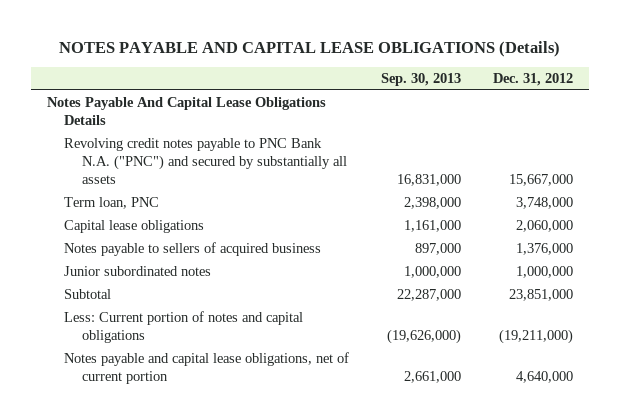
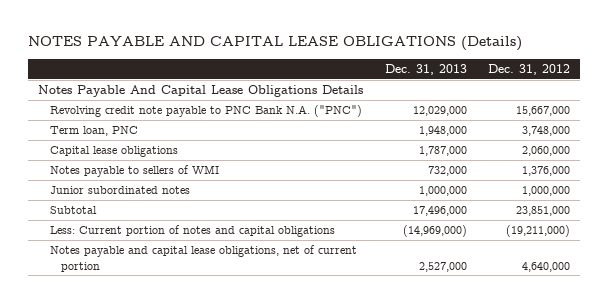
[381,73,462,87] Sep. 30, 2013 -> none
none -> [384,63,467,75] Dec. 31, 2013
[64,137,347,185] Revolving credit notes payable to PNC Bank N.A. ("PNC") and secured by substantially all assets -> [49,105,362,118] Revolving credit note payable to PNC Bank N.A. ("PNC")
[64,241,322,256] Notes payable to sellers of acquired business -> [49,165,219,178] Notes payable to sellers of WMI

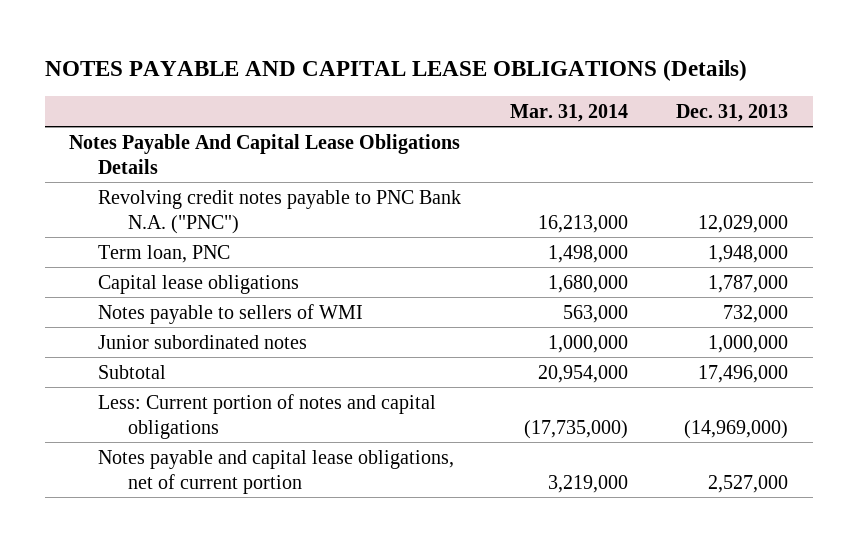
[487,63,570,75] Dec. 31, 2012 -> none
none -> [509,103,628,122] Mar. 31, 2014
[49,105,362,118] Revolving credit note payable to PNC Bank N.A. ("PNC") -> [98,189,462,234] Revolving credit notes payable to PNC Bank N.A. ("PNC")

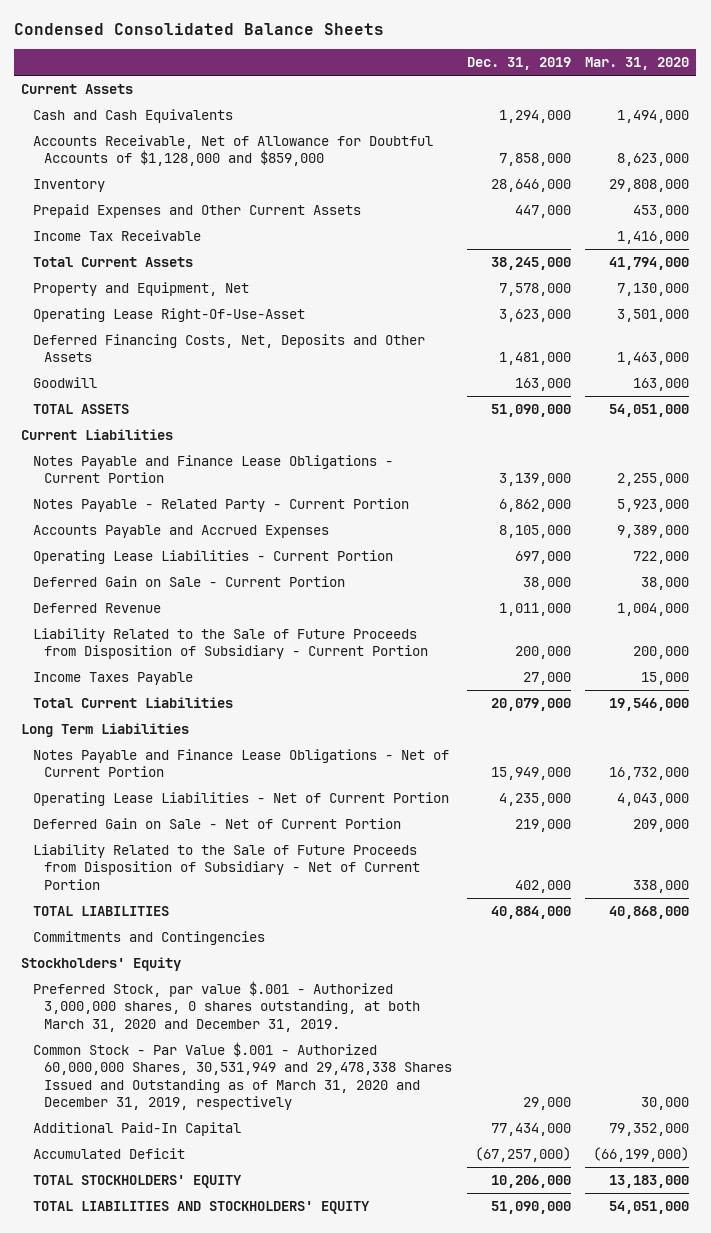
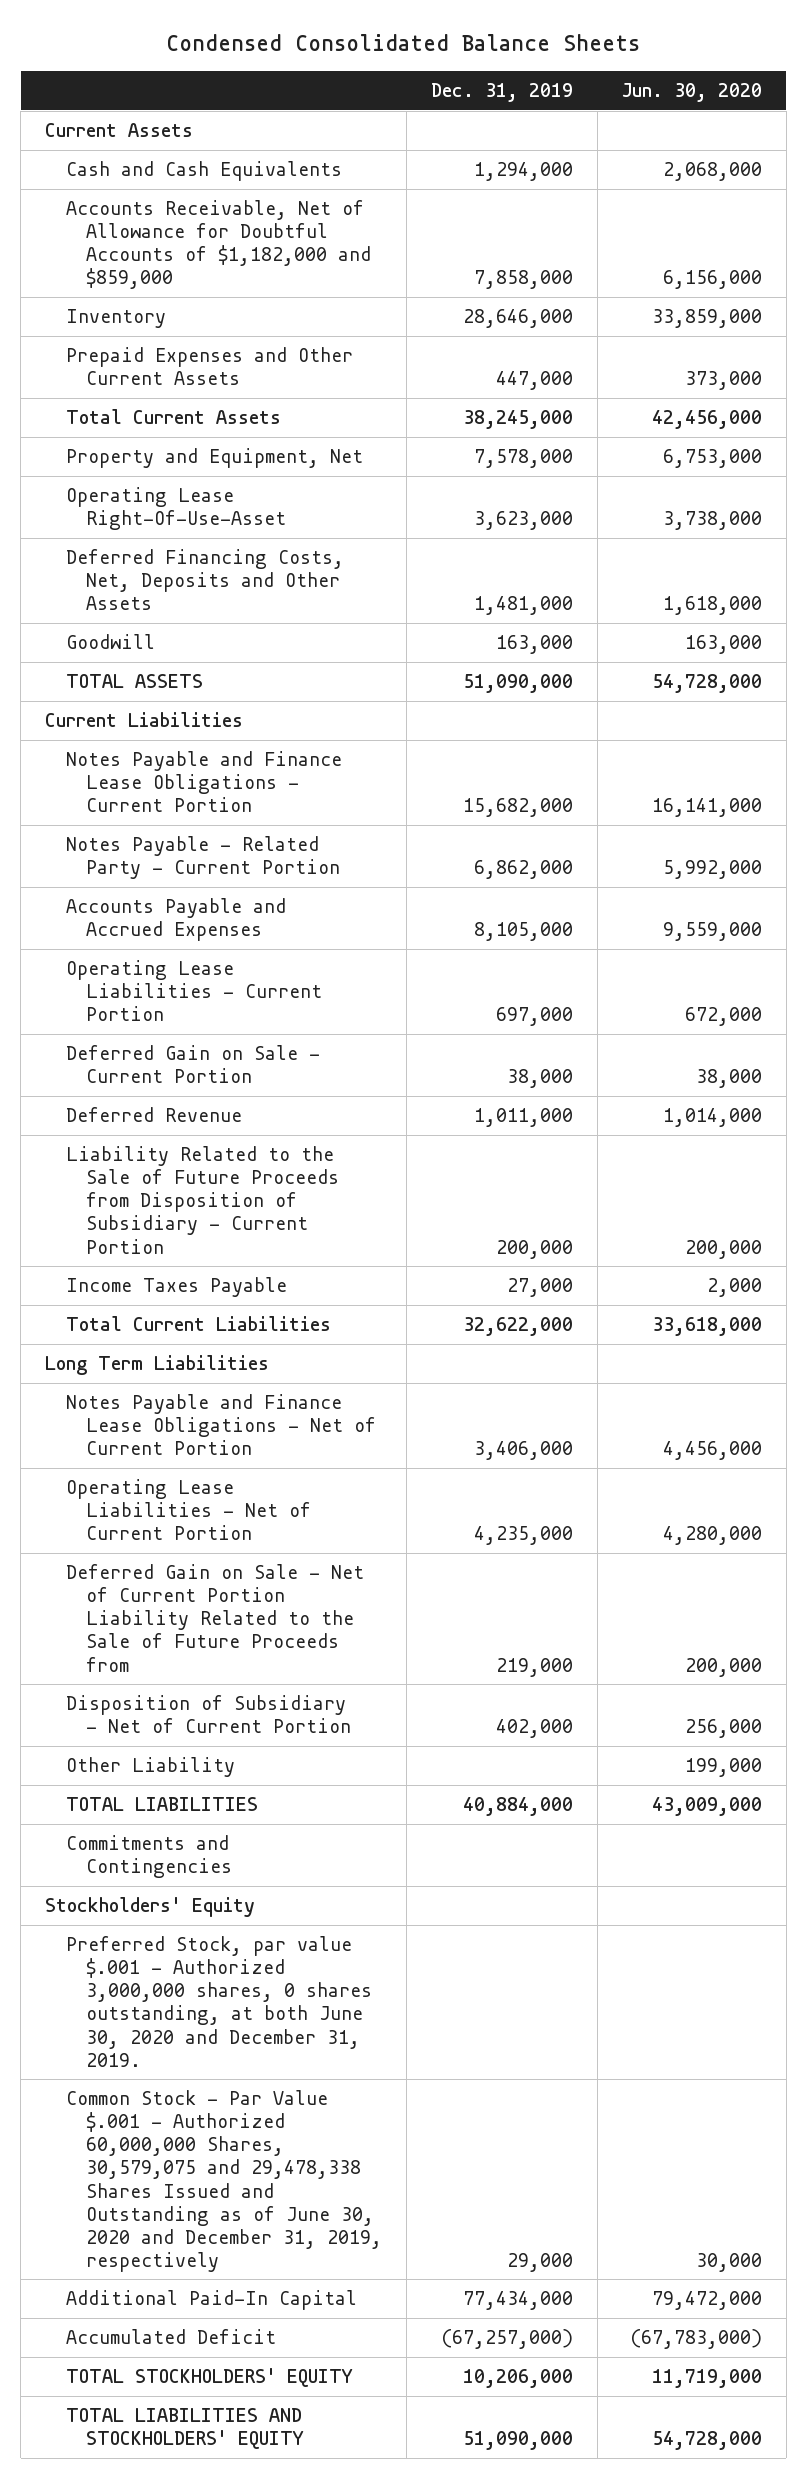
[585,57,690,71] Mar. 31, 2020 -> none
none -> [621,83,762,103] Jun. 30, 2020
[32,135,433,167] Accounts Receivable, Net of Allowance for Doubtful Accounts of $1,128,000 and $859,000 -> [65,200,371,290] Accounts Receivable, Net of Allowance for Doubtful Accounts of $1,182,000 and $859,000
[32,230,201,242] Income Tax Receivable -> none
[498,473,571,487] 3,139,000 -> [462,798,573,818] 15,682,000
[490,698,571,712] 20,079,000 -> [462,1317,573,1337] 32,622,000
[490,767,571,781] 15,949,000 -> [473,1441,573,1461] 3,406,000
[32,818,401,830] Deferred Gain on Sale - Net of Current Portion -> [65,1564,364,1672] Deferred Gain on Sale - Net of Current Portion Liability Related to the Sale of Future Proceeds from
[32,844,421,890] Liability Related to the Sale of Future Proceeds from Disposition of Subsidiary - Net of Current Portion -> [65,1695,351,1734] Disposition of Subsidiary - Net of Current Portion
none -> [65,1757,235,1778] Other Liability
[32,981,421,1032] Preferred Stock, par value $.001 - Authorized 3,000,000 shares, 0 shares outstanding, at both March 31, 2020 and December 31, 2019. -> [65,1936,372,2067] Preferred Stock, par value $.001 - Authorized 3,000,000 shares, 0 shares outstanding, at both June 30, 2020 and December 31, 2019.
[32,1042,453,1111] Common Stock - Par Value $.001 - Authorized 60,000,000 Shares, 30,531,949 and 29,478,338 Shares Issued and Outstanding as of March 31, 2020 and December 31, 2019, respectively -> [65,2090,382,2272] Common Stock - Par Value $.001 - Authorized 60,000,000 Shares, 30,579,075 and 29,478,338 Shares Issued and Outstanding as of June 30, 2020 and December 31, 2019, respectively

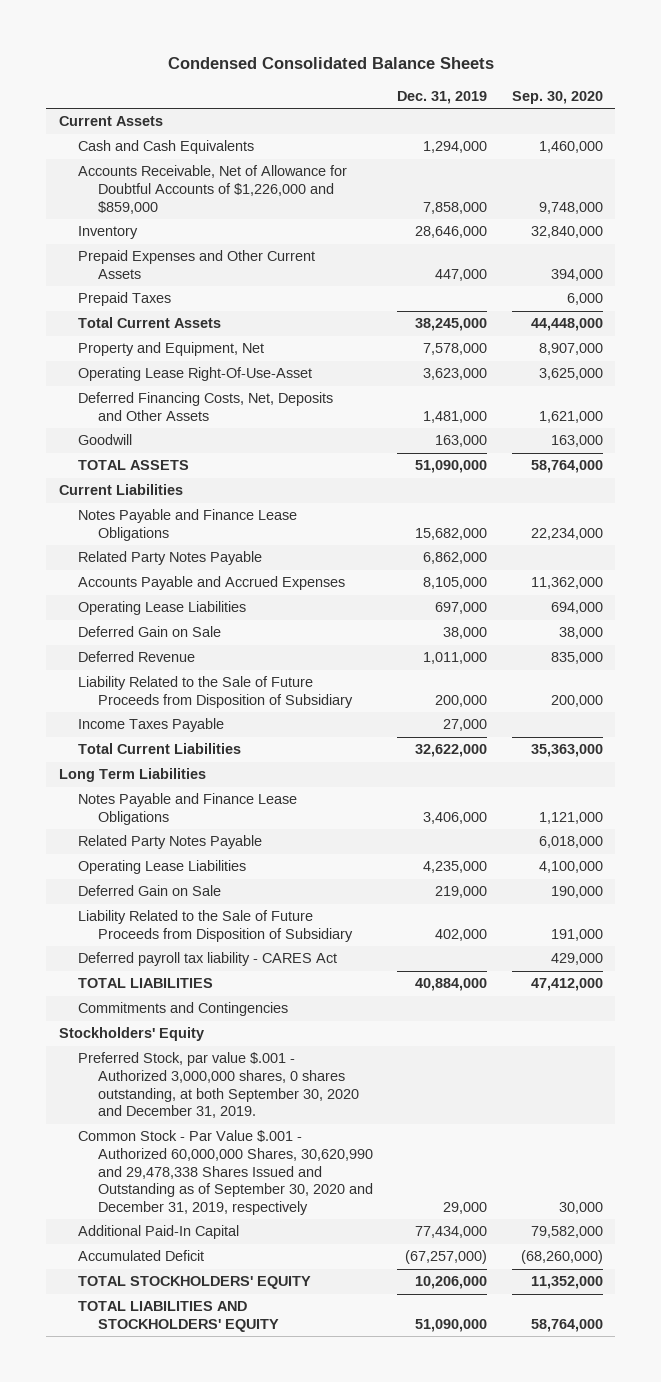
[621,83,762,103] Jun. 30, 2020 -> none
none -> [511,90,603,104] Sep. 30, 2020
[65,200,371,290] Accounts Receivable, Net of Allowance for Doubtful Accounts of $1,182,000 and $859,000 -> [78,165,348,214] Accounts Receivable, Net of Allowance for Doubtful Accounts of $1,226,000 and $859,000
none -> [78,292,172,307] Prepaid Taxes
[65,751,342,813] Notes Payable and Finance Lease Obligations - Current Portion -> [78,509,298,542] Notes Payable and Finance Lease Obligations
[65,836,340,880] Notes Payable - Related Party - Current Portion -> [78,551,263,566] Related Party Notes Payable
[65,960,322,1022] Operating Lease Liabilities - Current Portion -> [78,601,247,616] Operating Lease Liabilities
[65,1045,320,1084] Deferred Gain on Sale - Current Portion -> [78,626,222,638] Deferred Gain on Sale
[65,1146,339,1254] Liability Related to the Sale of Future Proceeds from Disposition of Subsidiary - Current Portion -> [78,676,353,709] Liability Related to the Sale of Future Proceeds from Disposition of Subsidiary
[65,1757,235,1778] Other Liability -> none
[65,1394,376,1456] Notes Payable and Finance Lease Obligations - Net of Current Portion -> [78,793,298,826] Notes Payable and Finance Lease Obligations
none -> [78,835,263,850] Related Party Notes Payable
[65,1479,311,1541] Operating Lease Liabilities - Net of Current Portion -> [78,860,247,875] Operating Lease Liabilities
[65,1564,364,1672] Deferred Gain on Sale - Net of Current Portion Liability Related to the Sale of Future Proceeds from -> [78,885,222,897] Deferred Gain on Sale
[65,1695,351,1734] Disposition of Subsidiary - Net of Current Portion -> [78,910,353,943] Liability Related to the Sale of Future Proceeds from Disposition of Subsidiary
none -> [78,952,338,967] Deferred payroll tax liability - CARES Act
[65,1936,372,2067] Preferred Stock, par value $.001 - Authorized 3,000,000 shares, 0 shares outstanding, at both June 30, 2020 and December 31, 2019. -> [78,1052,359,1119] Preferred Stock, par value $.001 - Authorized 3,000,000 shares, 0 shares outstanding, at both September 30, 2020 and December 31, 2019.
[65,2090,382,2272] Common Stock - Par Value $.001 - Authorized 60,000,000 Shares, 30,579,075 and 29,478,338 Shares Issued and Outstanding as of June 30, 2020 and December 31, 2019, respectively -> [78,1130,373,1215] Common Stock - Par Value $.001 - Authorized 60,000,000 Shares, 30,620,990 and 29,478,338 Shares Issued and Outstanding as of September 30, 2020 and December 31, 2019, respectively

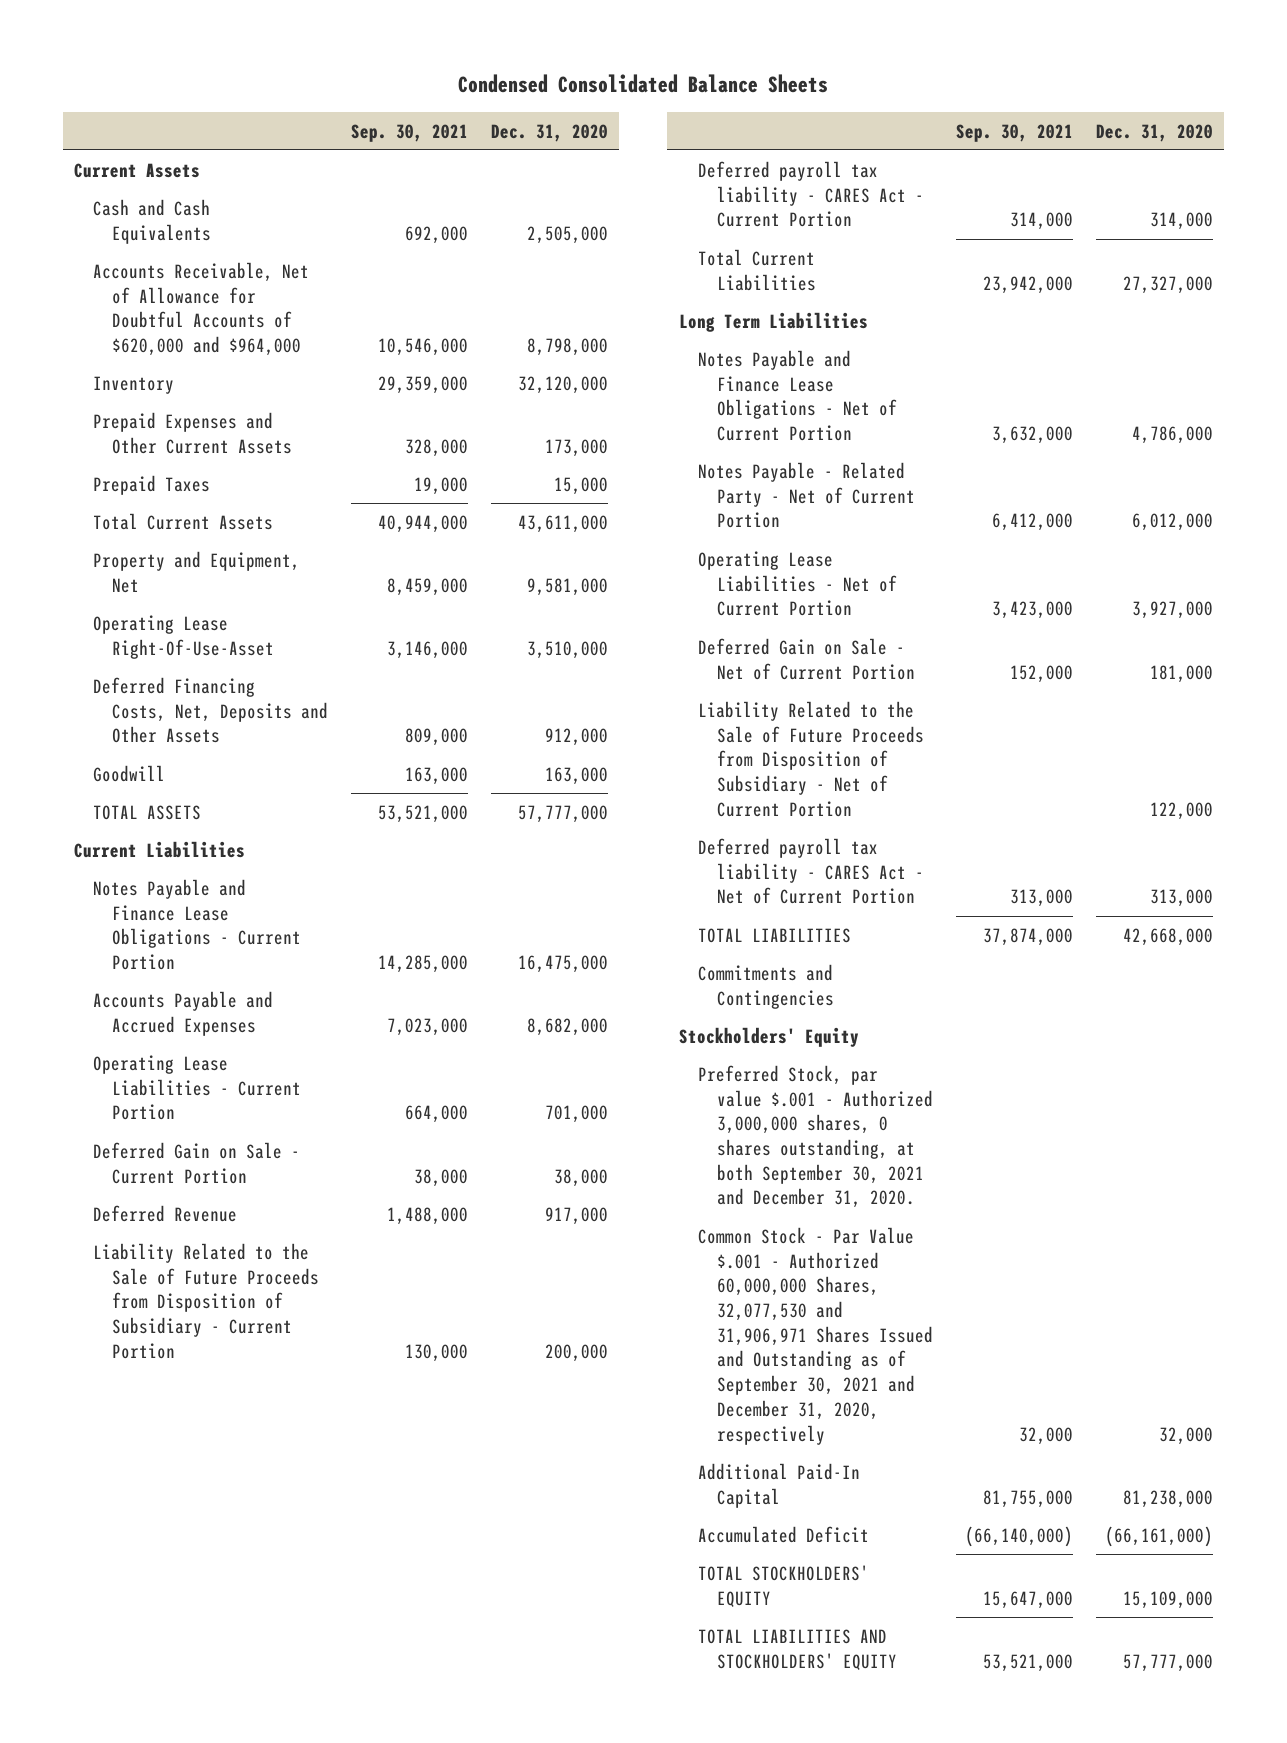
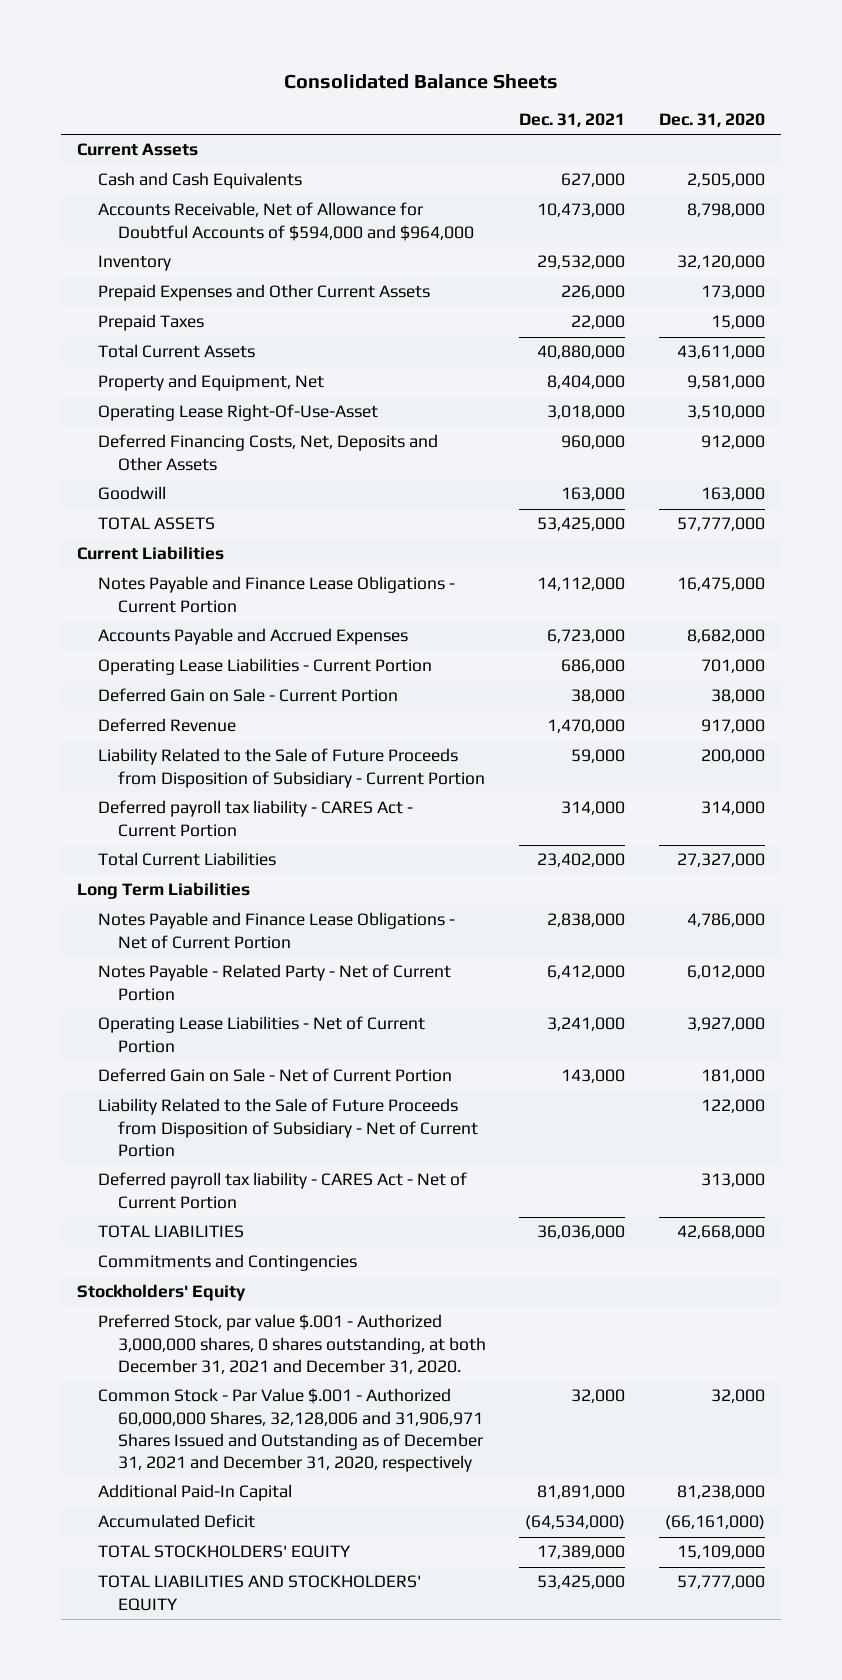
[458,74,829,94] Condensed Consolidated Balance Sheets -> [284,73,559,89] Consolidated Balance Sheets
[350,123,468,142] Sep. 30, 2021 -> none
none -> [519,113,626,128] Dec. 31, 2021
[93,261,310,357] Accounts Receivable, Net of Allowance for Doubtful Accounts of $620,000 and $964,000 -> [97,202,474,241] Accounts Receivable, Net of Allowance for Doubtful Accounts of $594,000 and $964,000
[697,1064,933,1209] Preferred Stock, par value $.001 - Authorized 3,000,000 shares, 0 shares outstanding, at both September 30, 2021 and December 31, 2020. -> [97,1314,486,1375] Preferred Stock, par value $.001 - Authorized 3,000,000 shares, 0 shares outstanding, at both December 31, 2021 and December 31, 2020.
[697,1226,933,1445] Common Stock - Par Value $.001 - Authorized 60,000,000 Shares, 32,077,530 and 31,906,971 Shares Issued and Outstanding as of September 30, 2021 and December 31, 2020, respectively -> [97,1388,483,1473] Common Stock - Par Value $.001 - Authorized 60,000,000 Shares, 32,128,006 and 31,906,971 Shares Issued and Outstanding as of December 31, 2021 and December 31, 2020, respectively

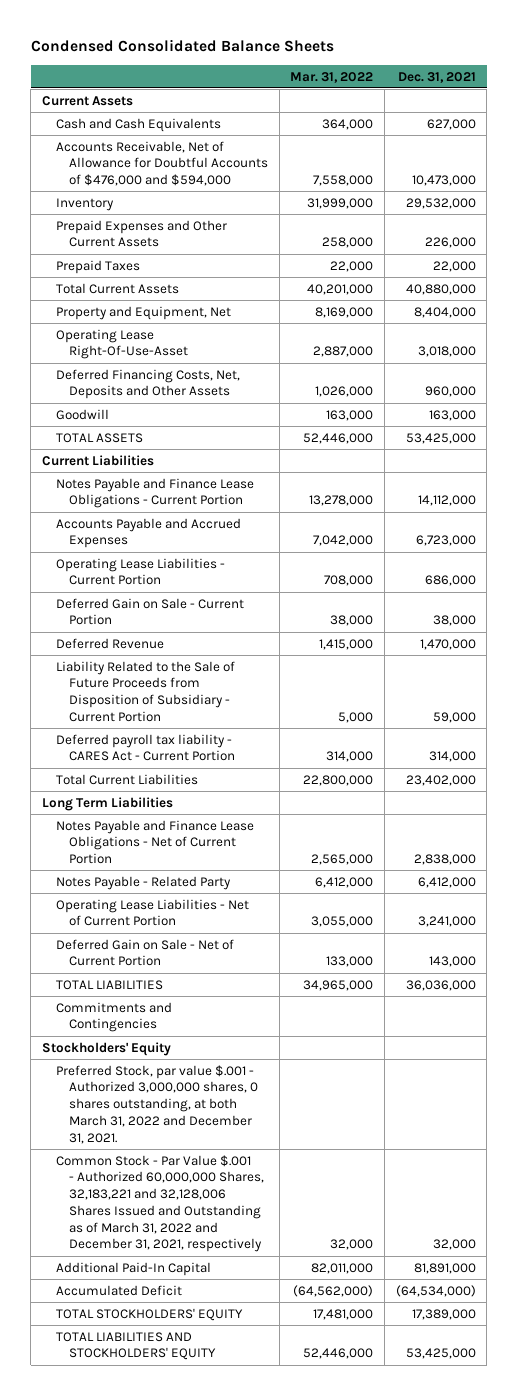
[284,73,559,89] Consolidated Balance Sheets -> [30,39,334,53] Condensed Consolidated Balance Sheets
[658,113,765,128] Dec. 31, 2020 -> none
none -> [290,71,374,83] Mar. 31, 2022
[97,202,474,241] Accounts Receivable, Net of Allowance for Doubtful Accounts of $594,000 and $964,000 -> [55,140,269,187] Accounts Receivable, Net of Allowance for Doubtful Accounts of $476,000 and $594,000
[97,964,451,1001] Notes Payable - Related Party - Net of Current Portion -> [55,875,231,890] Notes Payable - Related Party
[97,1098,478,1158] Liability Related to the Sale of Future Proceeds from Disposition of Subsidiary - Net of Current Portion -> none
[97,1172,467,1209] Deferred payroll tax liability - CARES Act - Net of Current Portion -> none
[97,1314,486,1375] Preferred Stock, par value $.001 - Authorized 3,000,000 shares, 0 shares outstanding, at both December 31, 2021 and December 31, 2020. -> [55,1064,259,1144] Preferred Stock, par value $.001 - Authorized 3,000,000 shares, 0 shares outstanding, at both March 31, 2022 and December 31, 2021.
[97,1388,483,1473] Common Stock - Par Value $.001 - Authorized 60,000,000 Shares, 32,128,006 and 31,906,971 Shares Issued and Outstanding as of December 31, 2021 and December 31, 2020, respectively -> [55,1154,265,1253] Common Stock - Par Value $.001 - Authorized 60,000,000 Shares, 32,183,221 and 32,128,006 Shares Issued and Outstanding as of March 31, 2022 and December 31, 2021, respectively

